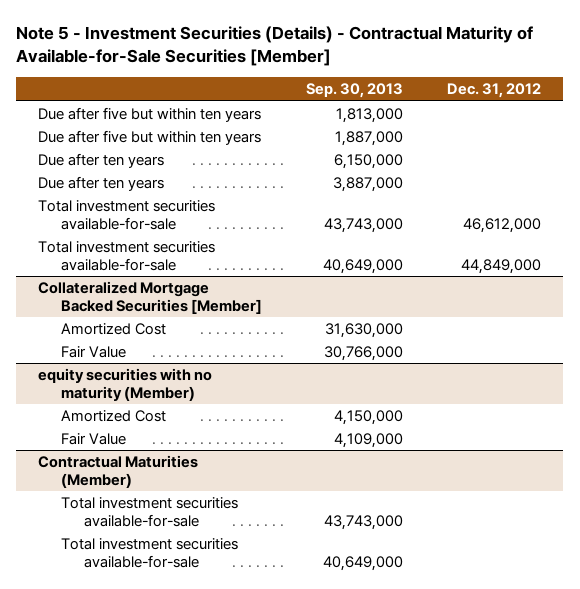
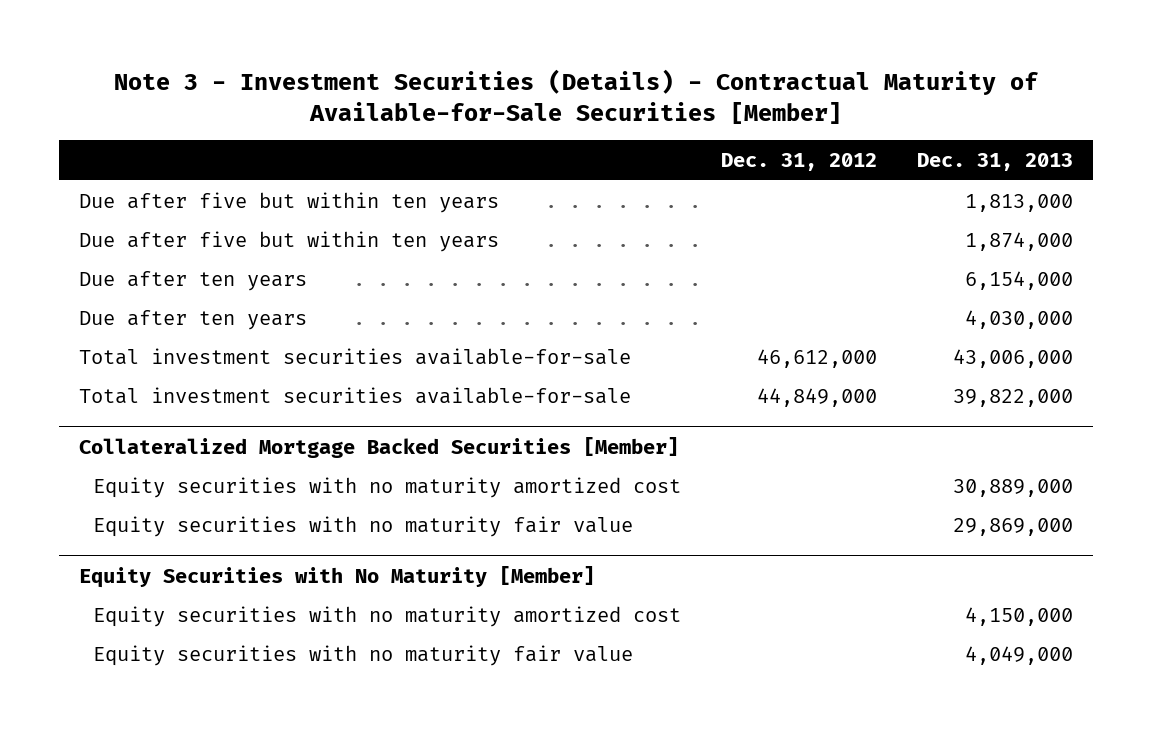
[16,26,534,67] Note 5 - Investment Securities (Details) - Contractual Maturity of Available-for-Sale Securities [Member] -> [113,68,1038,124] Note 3 - Investment Securities (Details) - Contractual Maturity of Available-for-Sale Securities [Member]
[306,83,404,99] Sep. 30, 2013 -> none
none -> [916,152,1073,171] Dec. 31, 2013
[38,454,199,488] Contractual Maturities (Member) -> none
[61,496,239,527] Total investment securities available-for-sale -> none
[61,537,239,568] Total investment securities available-for-sale -> none
[61,322,167,335] Amortized Cost -> [93,476,682,498] Equity securities with no maturity amortized cost
[61,345,127,358] Fair Value -> [93,515,634,537] Equity securities with no maturity fair value
[38,367,213,401] equity securities with no maturity (Member) -> [78,565,595,588] Equity Securities with No Maturity [Member]
[61,409,167,422] Amortized Cost -> [93,605,682,627] Equity securities with no maturity amortized cost
[61,432,127,445] Fair Value -> [93,644,634,666] Equity securities with no maturity fair value

